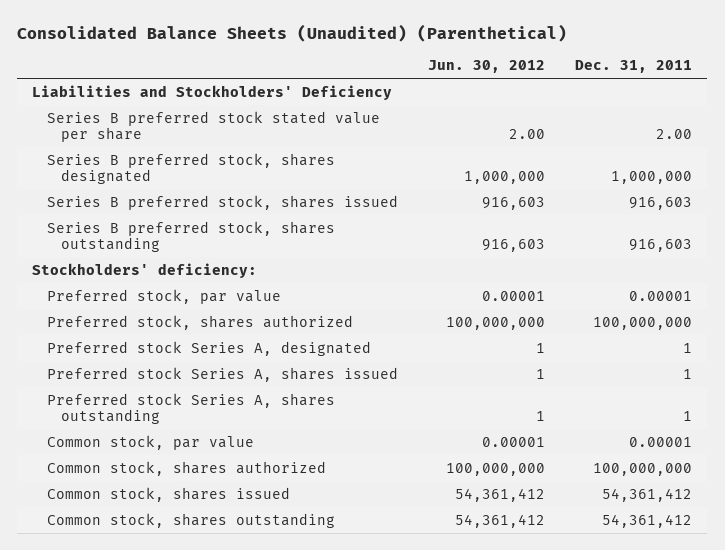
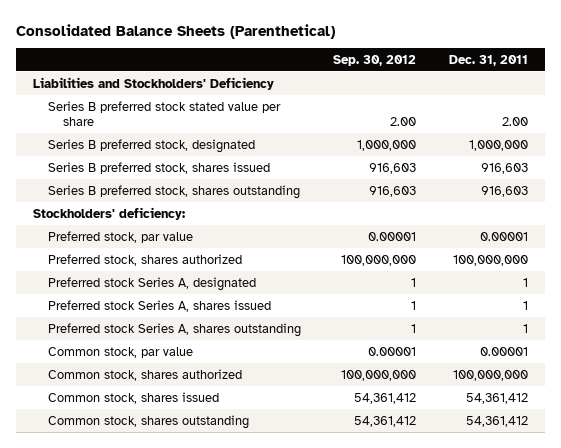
[17,23,568,42] Consolidated Balance Sheets (Unaudited) (Parenthetical) -> [16,23,336,39] Consolidated Balance Sheets (Parenthetical)
[427,60,545,74] Jun. 30, 2012 -> none
none -> [333,54,417,66] Sep. 30, 2012
[46,152,335,184] Series B preferred stock, shares designated -> [47,138,255,153] Series B preferred stock, designated

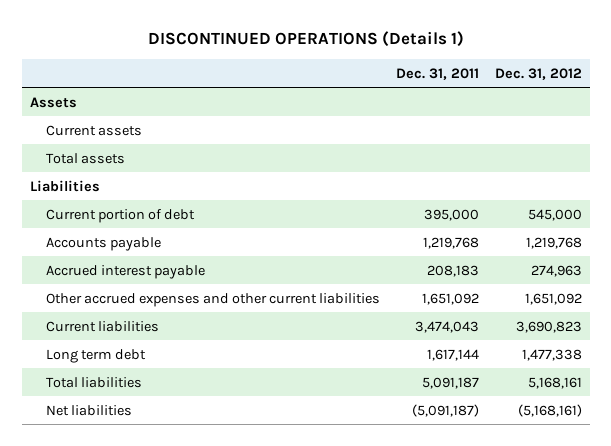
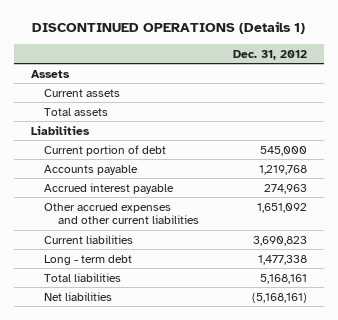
[395,67,479,80] Dec. 31, 2011 -> none
[46,348,147,363] Long term debt -> [44,254,133,265] Long - term debt

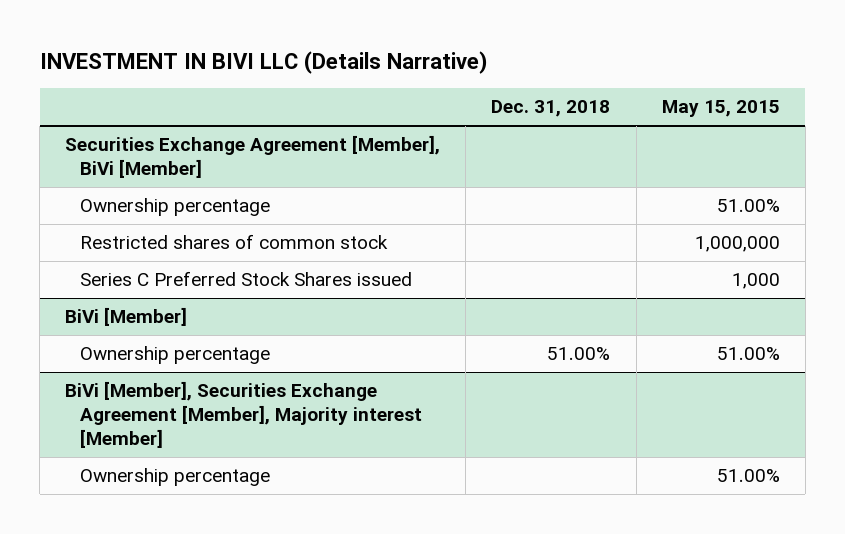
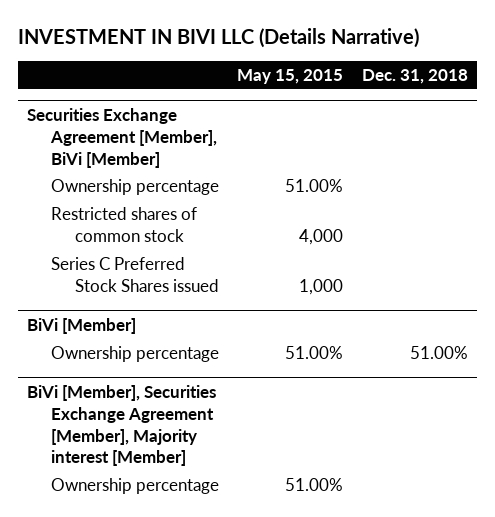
[694,236,780,253] 1,000,000 -> [299,228,344,245] 4,000

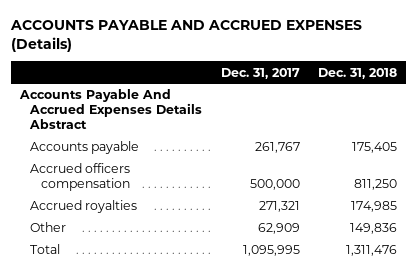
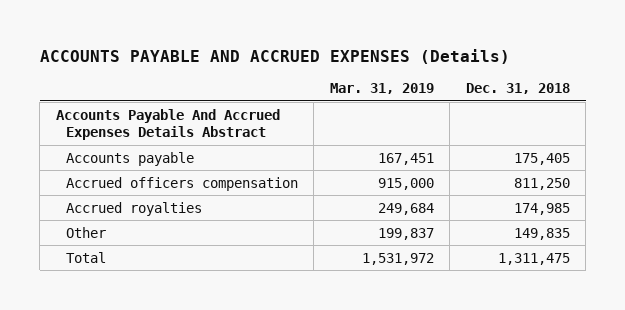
[220,67,300,79] Dec. 31, 2017 -> none
none -> [329,83,434,95] Mar. 31, 2019
[349,223,397,235] 149,836 -> [513,227,570,240] 149,835
[345,245,397,257] 1,311,476 -> [497,252,570,265] 1,311,475

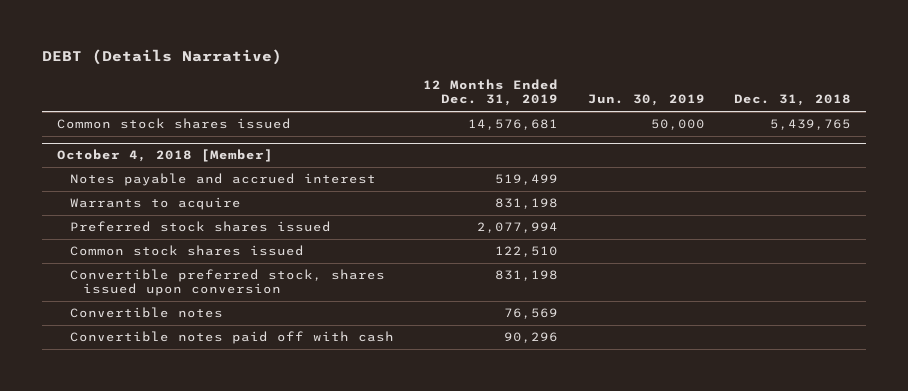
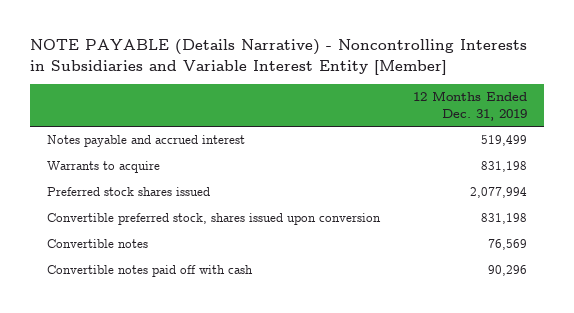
[41,48,282,65] DEBT (Details Narrative) -> [29,39,527,75] NOTE PAYABLE (Details Narrative) - Noncontrolling Interests in Subsidiaries and Variable Interest Entity [Member]
[587,94,705,107] Jun. 30, 2019 -> none
[734,94,852,107] Dec. 31, 2018 -> none
[56,118,291,130] Common stock shares issued -> none
[56,149,273,163] October 4, 2018 [Member] -> none
[69,245,304,257] Common stock shares issued -> none

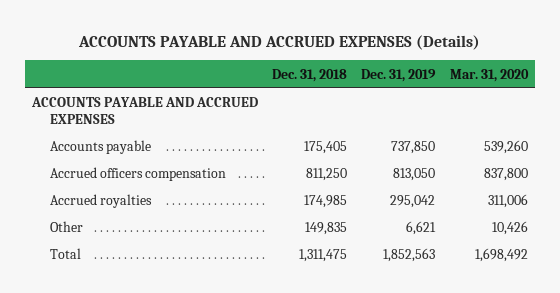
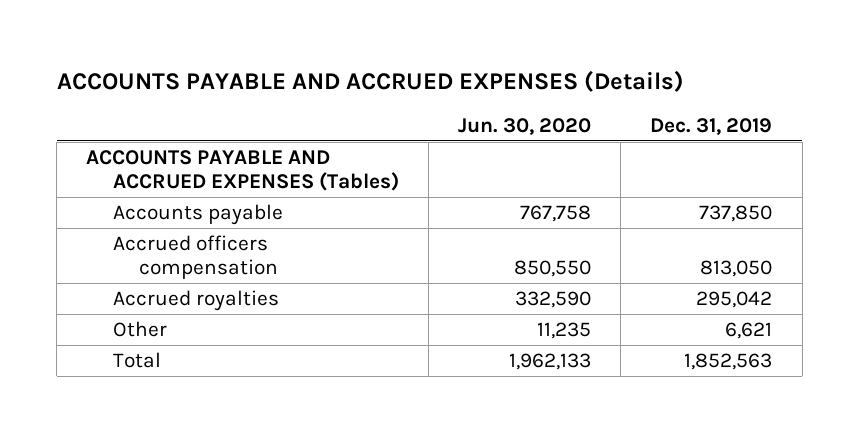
[272,68,348,82] Dec. 31, 2018 -> none
[449,68,529,82] Mar. 31, 2020 -> none
none -> [458,117,592,135] Jun. 30, 2020
[31,97,259,125] ACCOUNTS PAYABLE AND ACCRUED EXPENSES -> [86,149,399,192] ACCOUNTS PAYABLE AND ACCRUED EXPENSES (Tables)

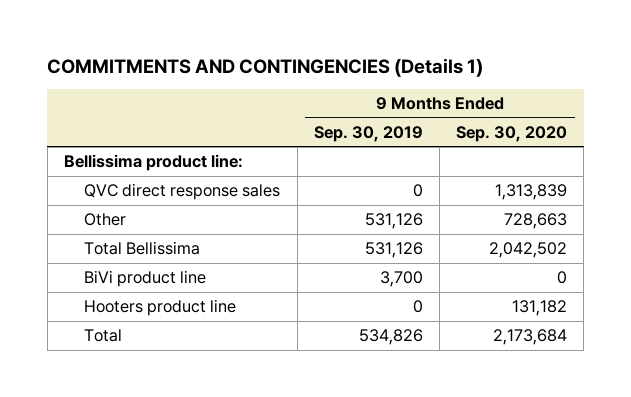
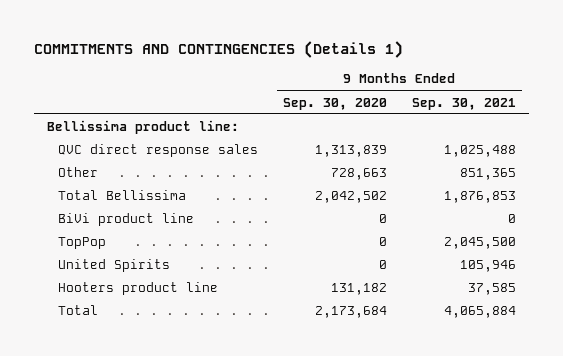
[313,125,423,142] Sep. 30, 2019 -> none
none -> [411,97,516,110] Sep. 30, 2021
none -> [57,237,106,250] TopPop
none -> [57,259,170,273] United Spirits

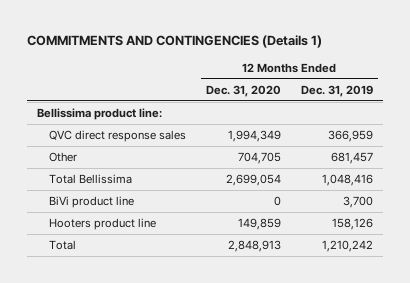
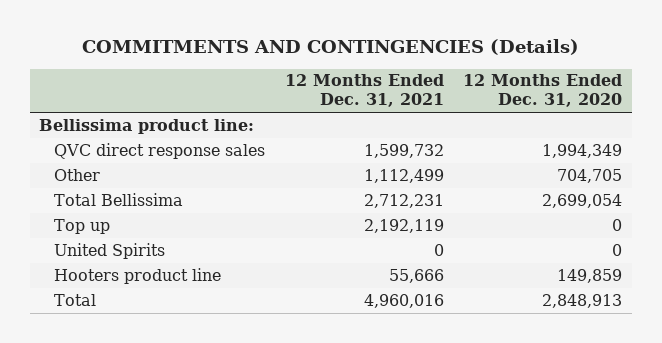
[27,34,323,48] COMMITMENTS AND CONTINGENCIES (Details 1) -> [81,39,579,56] COMMITMENTS AND CONTINGENCIES (Details)
[300,84,373,97] Dec. 31, 2019 -> none
none -> [284,74,444,108] 12 Months Ended Dec. 31, 2021
[48,196,134,209] BiVi product line -> none
none -> [53,218,110,234] Top up
none -> [53,242,165,259] United Spirits

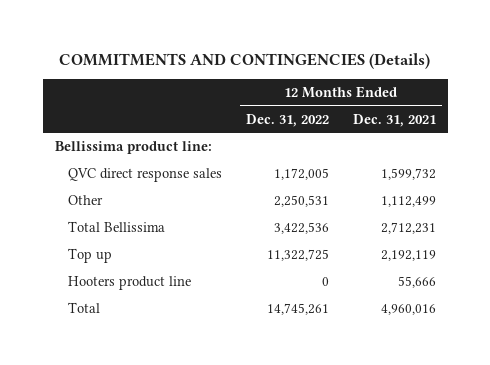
[463,74,623,108] 12 Months Ended Dec. 31, 2020 -> none
none -> [245,113,329,127] Dec. 31, 2022
[53,242,165,259] United Spirits -> none

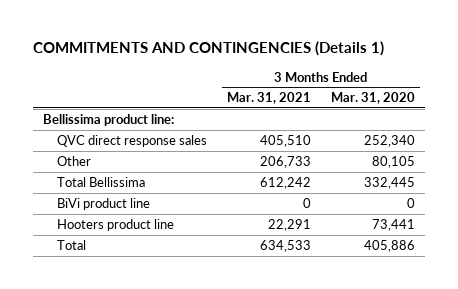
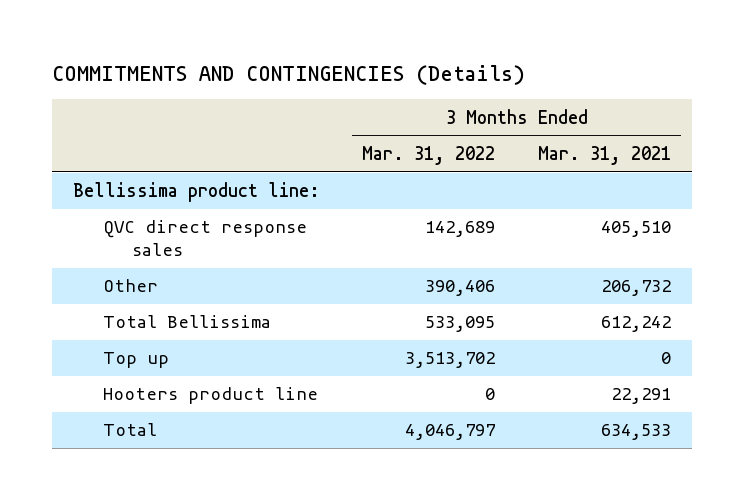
[33,41,385,57] COMMITMENTS AND CONTINGENCIES (Details 1) -> [52,64,526,85] COMMITMENTS AND CONTINGENCIES (Details)
[330,92,415,105] Mar. 31, 2020 -> none
none -> [362,145,496,165] Mar. 31, 2022
[259,156,311,169] 206,733 -> [600,280,671,297] 206,732
[56,198,150,211] BiVi product line -> none
none -> [102,352,169,369] Top up

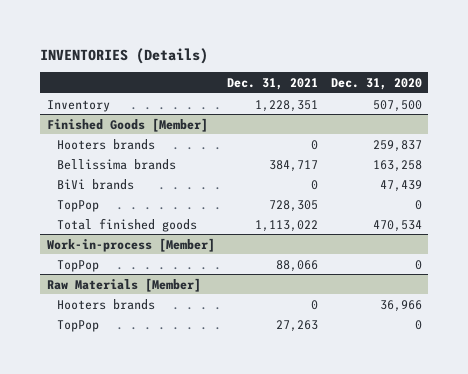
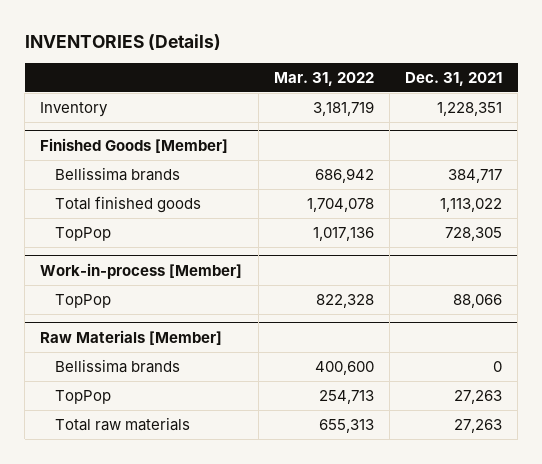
[330,77,422,90] Dec. 31, 2020 -> none
none -> [273,72,374,87] Mar. 31, 2022
[57,138,156,150] Hooters brands -> none
[57,178,135,190] BiVi brands -> none
[57,199,100,212] TopPop -> [54,226,111,241] TopPop
[57,298,156,310] Hooters brands -> none
none -> [54,358,180,373] Bellissima brands
none -> [54,416,190,431] Total raw materials

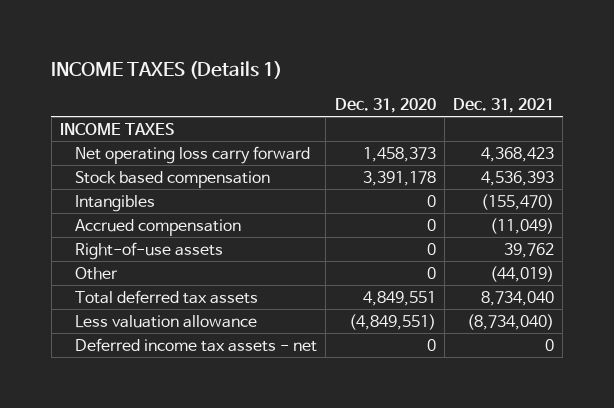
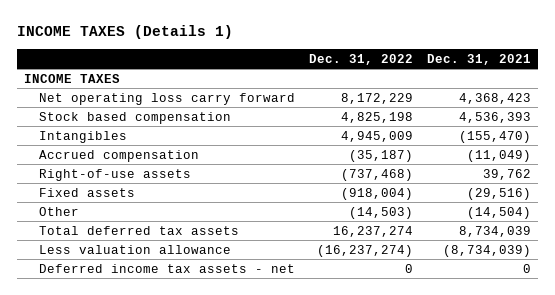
[334,97,436,113] Dec. 31, 2020 -> none
none -> [309,53,414,65] Dec. 31, 2022
none -> [38,187,135,197] Fixed assets
[489,265,554,282] (44,019) -> [467,206,532,219] (14,504)
[480,290,554,306] 8,734,040 -> [459,225,532,237] 8,734,039
[466,313,554,330] (8,734,040) -> [443,244,532,257] (8,734,039)

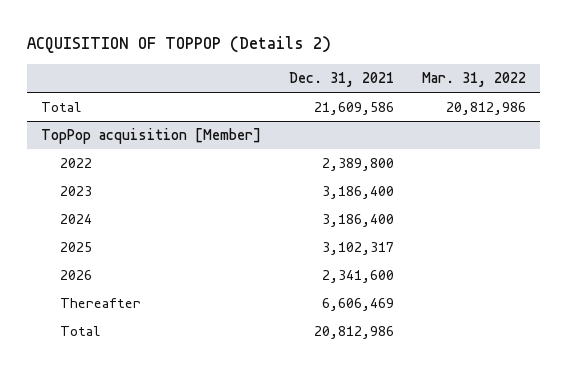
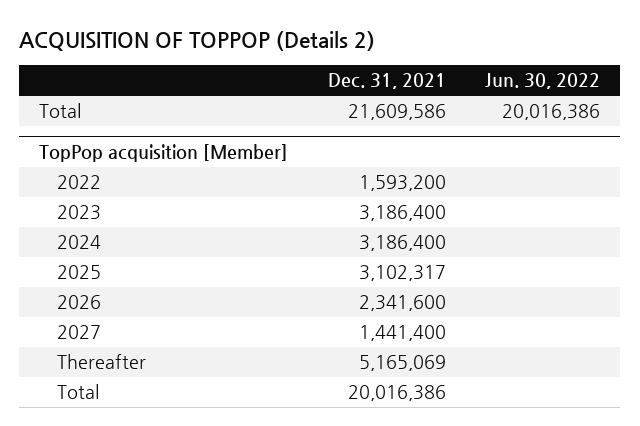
[421,72,526,88] Mar. 31, 2022 -> none
none -> [485,73,601,90] Jun. 30, 2022
[321,158,394,172] 2,389,800 -> [358,175,446,192] 1,593,200
none -> [57,325,102,340] 2027
[321,298,394,312] 6,606,469 -> [358,355,446,372] 5,165,069
[313,326,394,340] 20,812,986 -> [347,385,446,402] 20,016,386

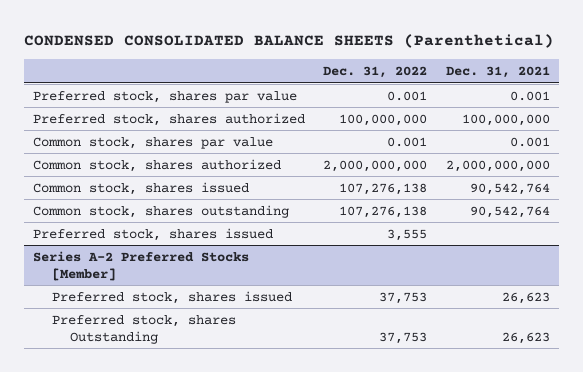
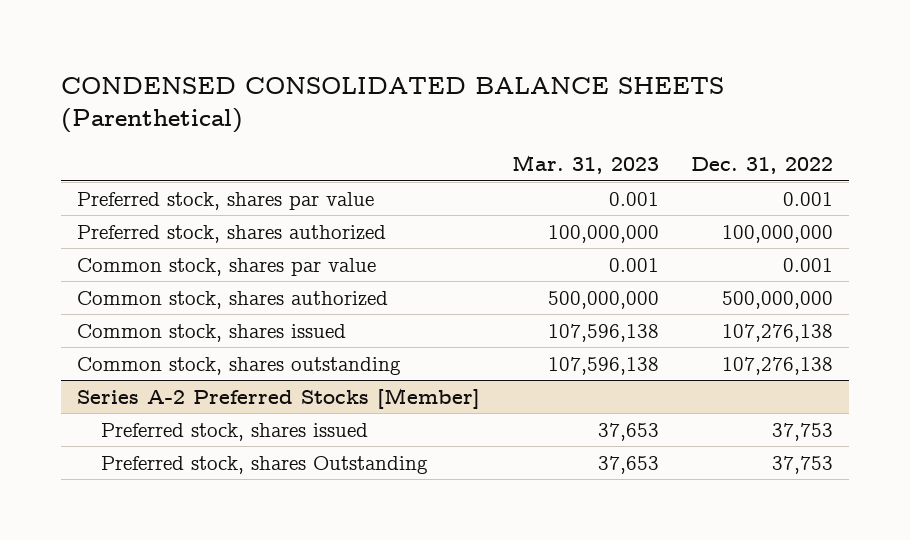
[445,66,550,79] Dec. 31, 2021 -> none
none -> [512,155,660,175] Mar. 31, 2023
[323,159,428,172] 2,000,000,000 -> [722,290,834,309] 500,000,000
[32,227,273,241] Preferred stock, shares issued -> none

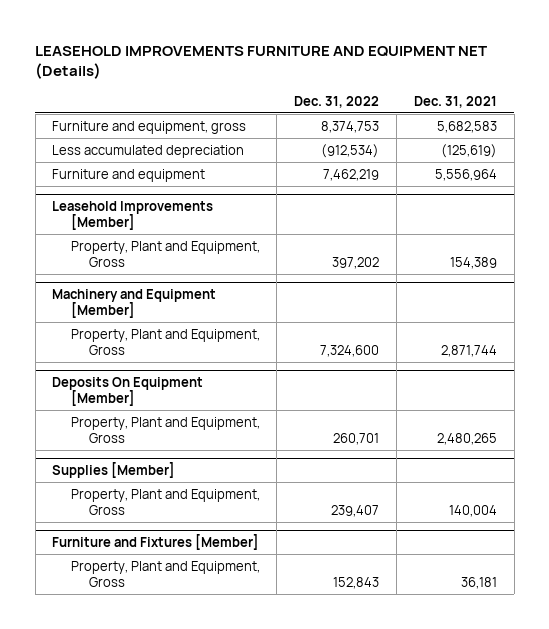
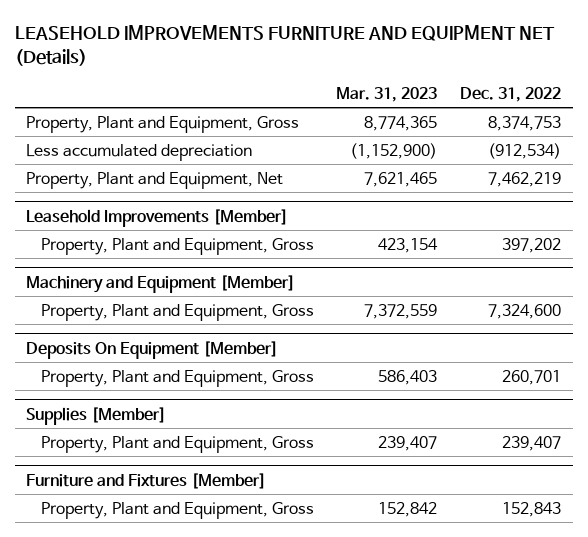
[413,95,497,108] Dec. 31, 2021 -> none
none -> [336,86,438,102] Mar. 31, 2023
[52,120,247,134] Furniture and equipment, gross -> [26,115,300,133] Property, Plant and Equipment, Gross
[52,168,206,182] Furniture and equipment -> [26,171,284,189] Property, Plant and Equipment, Net

